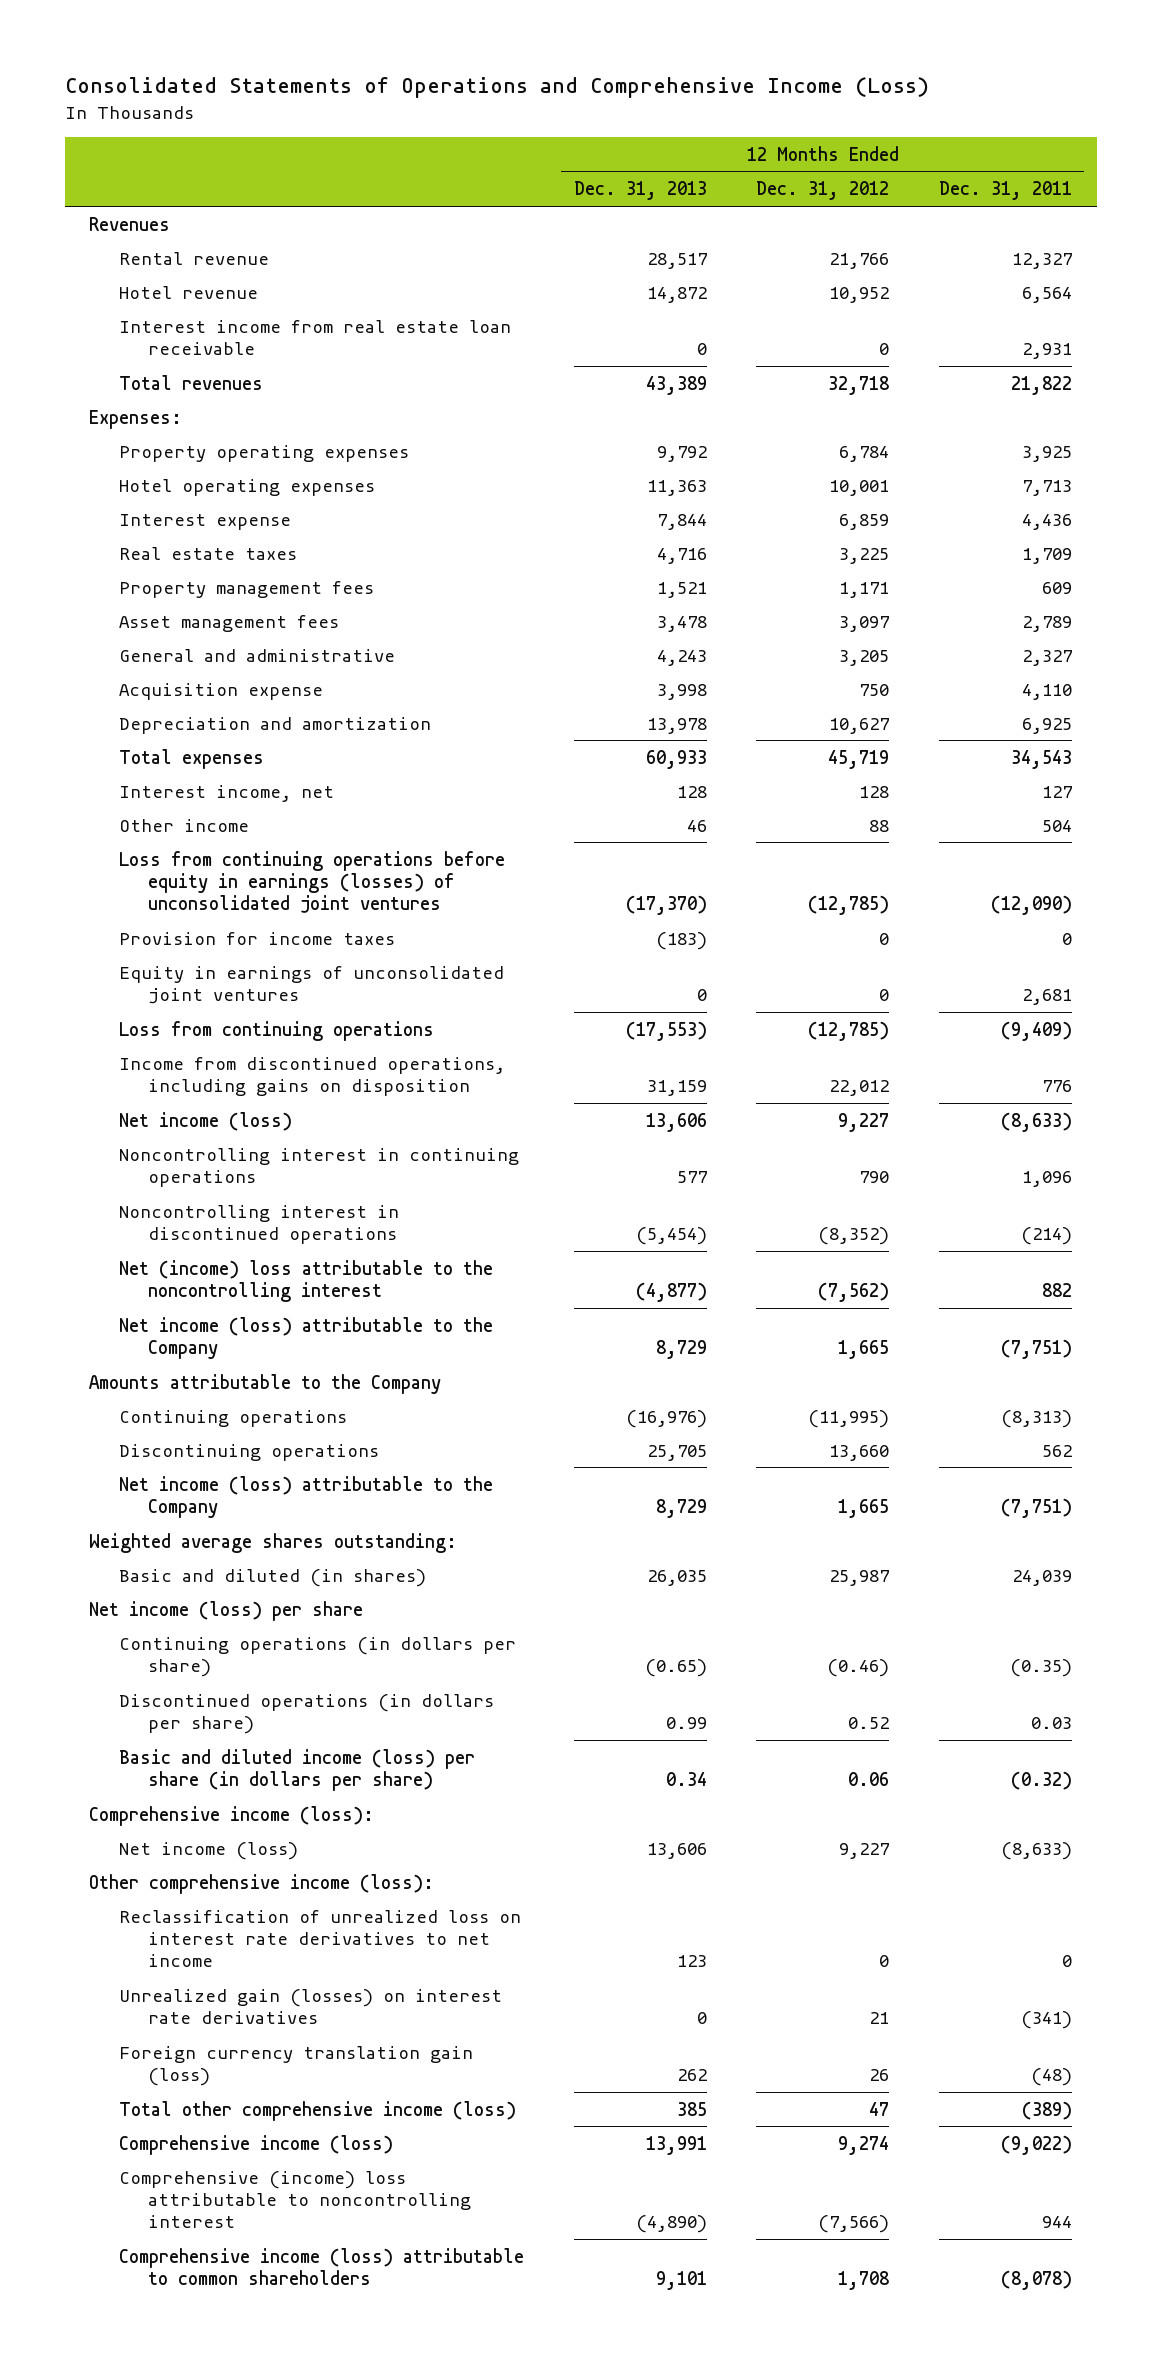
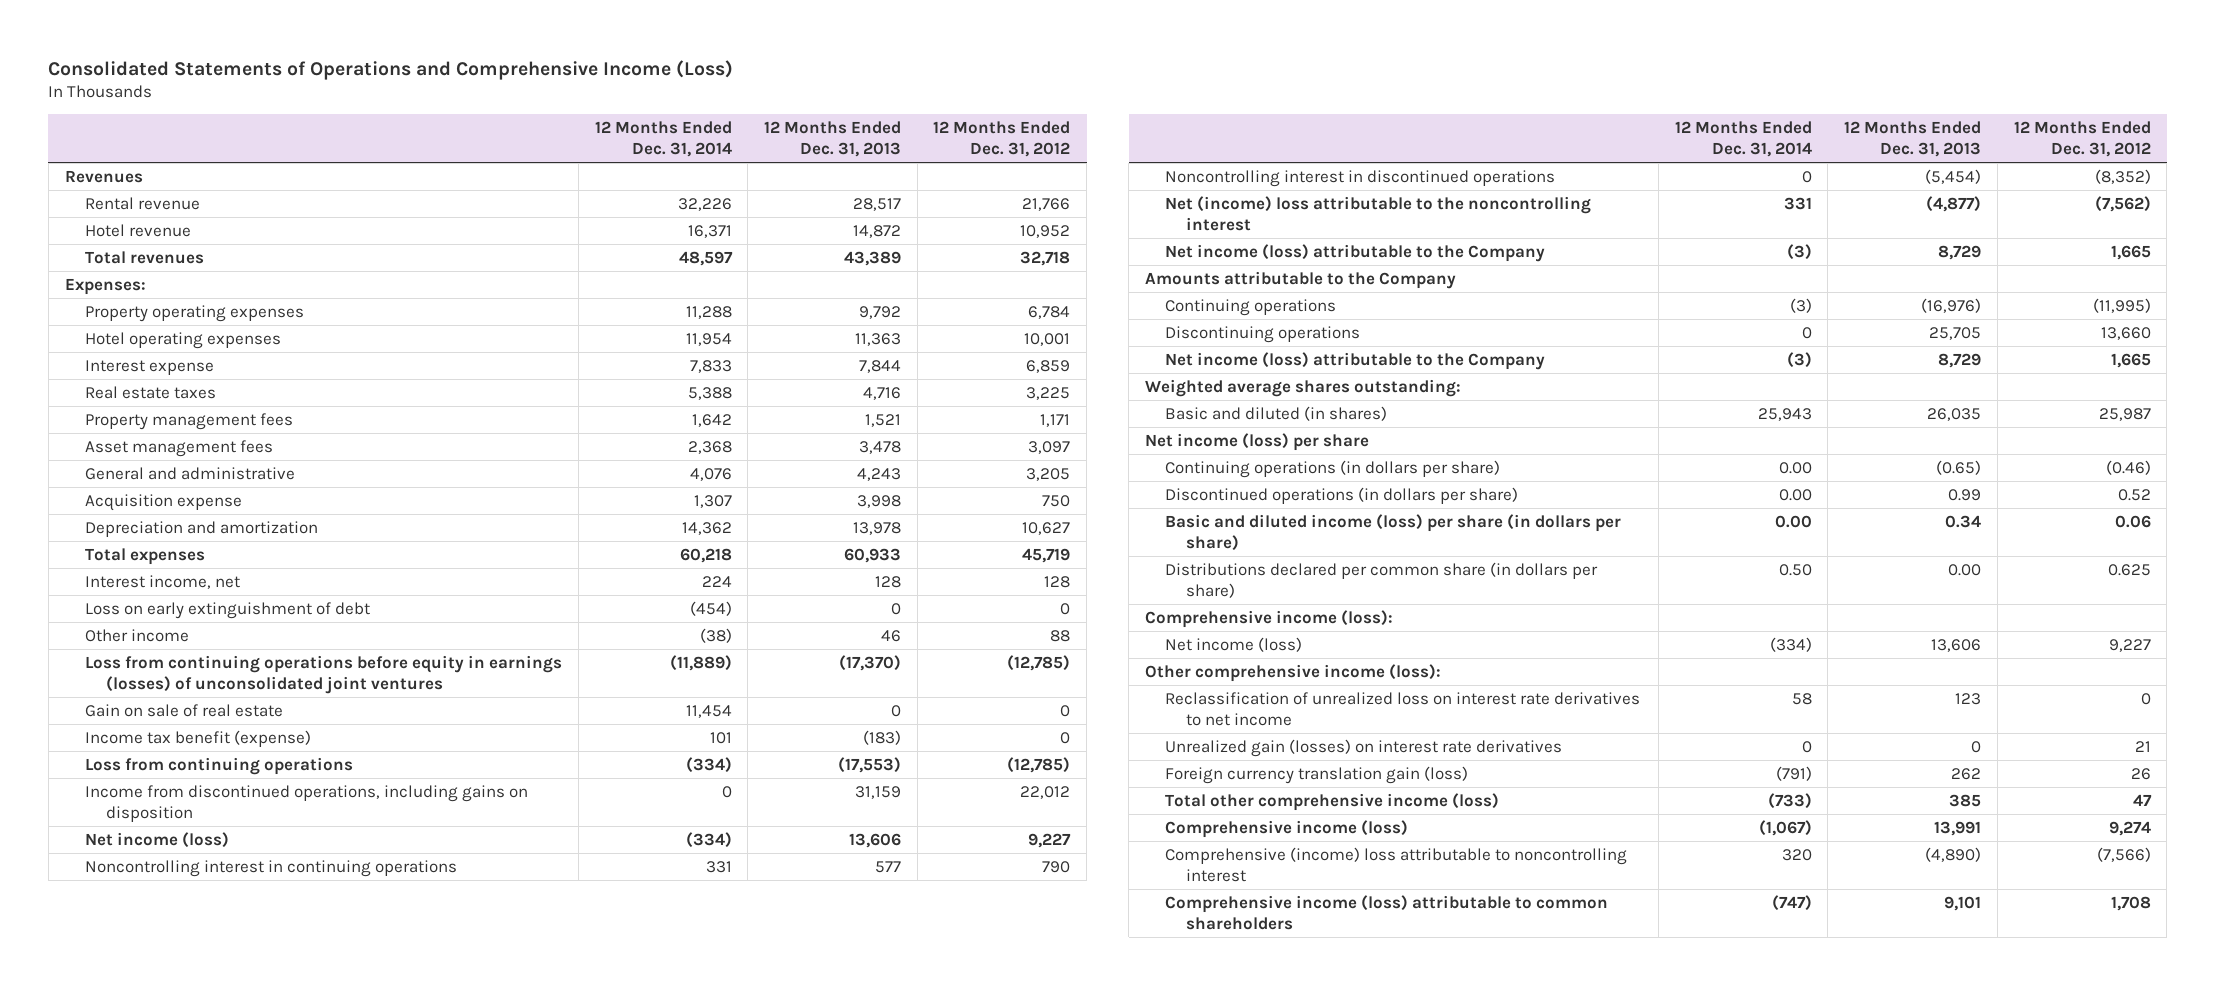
[938,181,1072,201] Dec. 31, 2011 -> none
none -> [594,121,732,157] 12 Months Ended Dec. 31, 2014
[118,319,511,355] Interest income from real estate loan receivable -> none
none -> [85,601,371,619] Loss on early extinguishment of debt
[118,965,504,1004] Equity in earnings of unconsolidated joint ventures -> none
none -> [85,703,284,717] Gain on sale of real estate
[118,931,395,945] Provision for income taxes -> [85,729,312,747] Income tax benefit (expense)
none -> [1165,561,1599,598] Distributions declared per common share (in dollars per share)

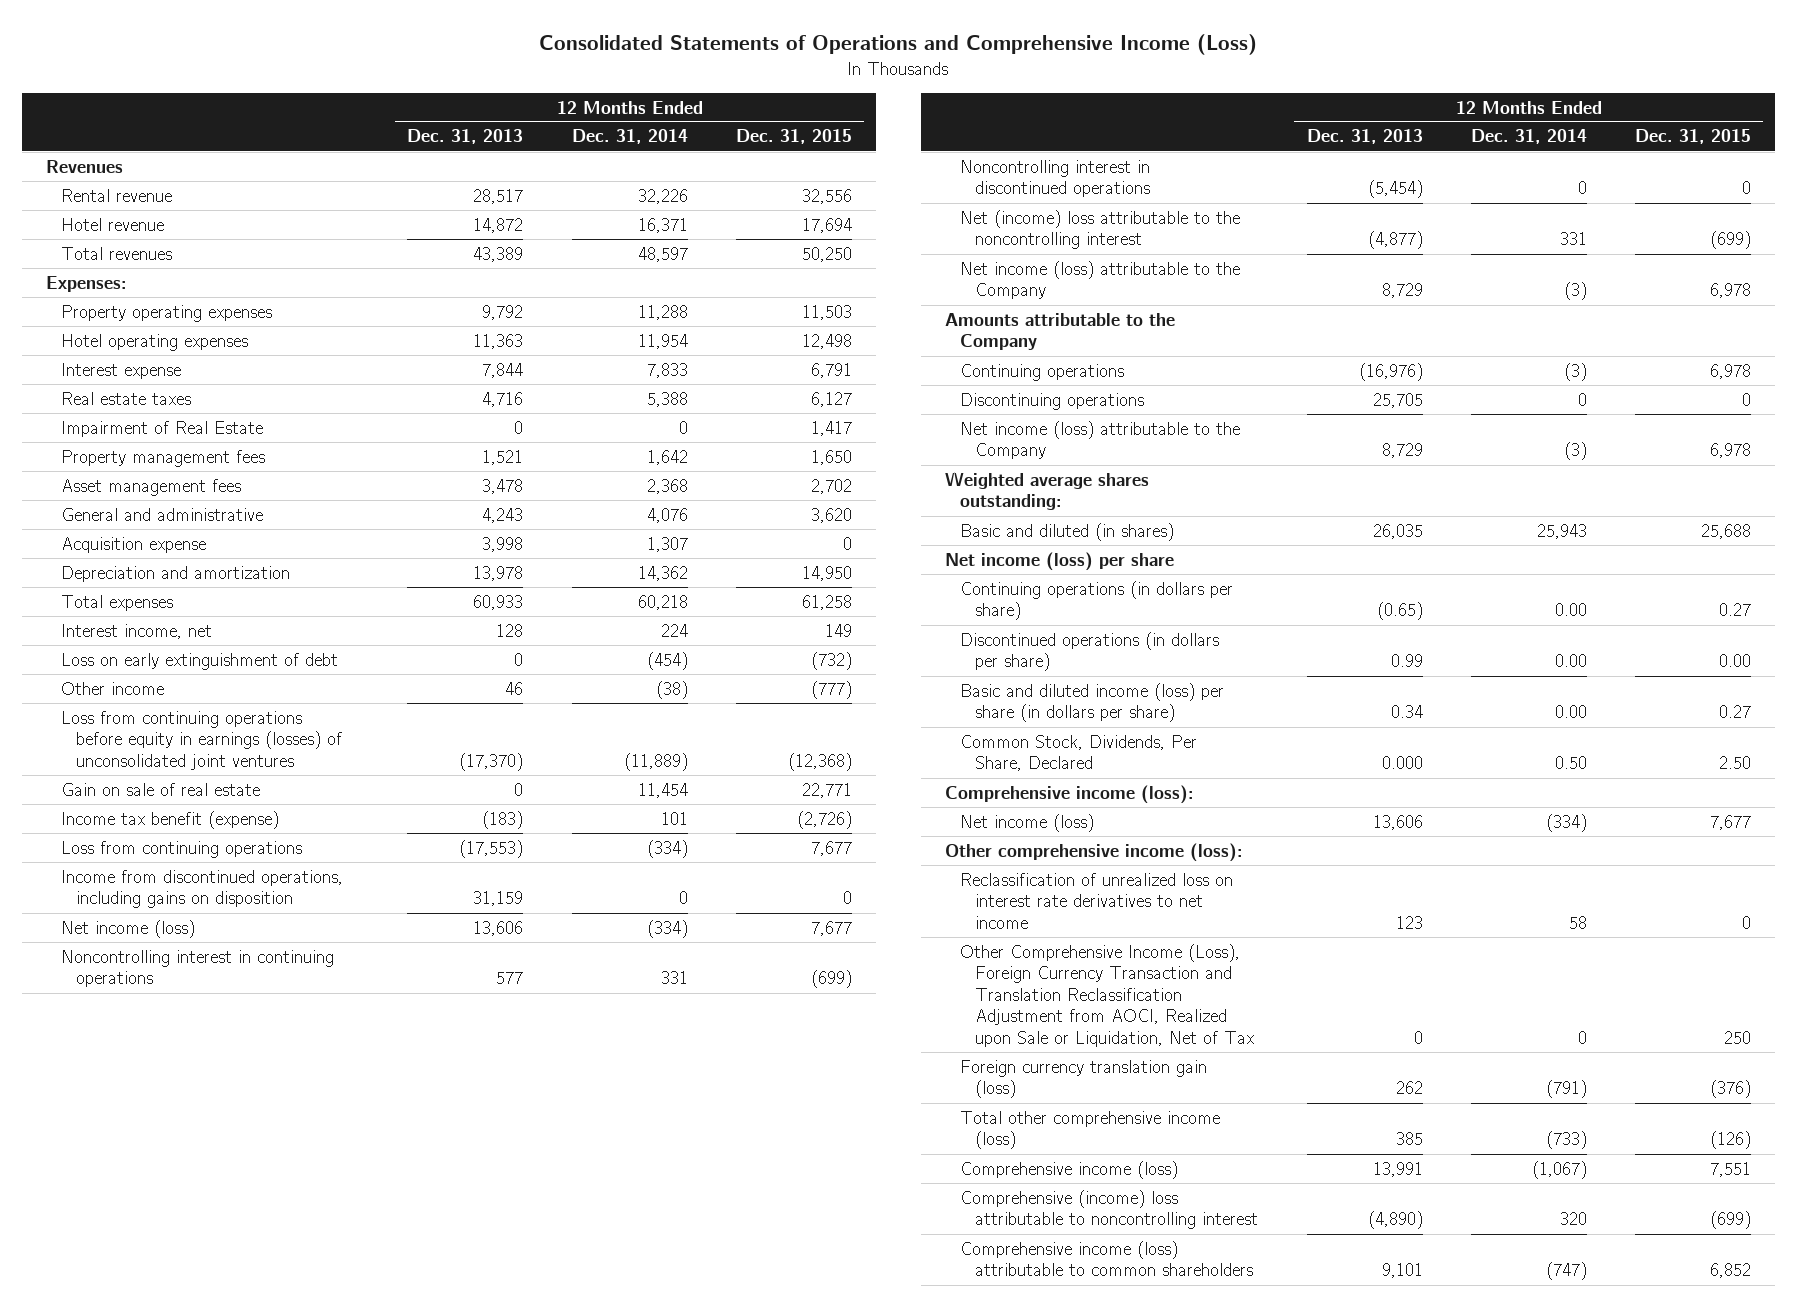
[933,121,1071,157] 12 Months Ended Dec. 31, 2012 -> none
none -> [735,129,852,145] Dec. 31, 2015
none -> [61,420,264,437] Impairment of Real Estate
[1165,561,1599,598] Distributions declared per common share (in dollars per share) -> [960,734,1198,772] Common Stock, Dividends, Per Share, Declared
[1948,563,1982,576] 0.00 -> [1381,756,1423,770] 0.000
[1165,738,1563,757] Unrealized gain (losses) on interest rate derivatives -> none
none -> [960,943,1255,1048] Other Comprehensive Income (Loss), Foreign Currency Transaction and Translation Reclassification Adjustment from AOCI, Realized upon Sale or Liquidation, Net of Tax

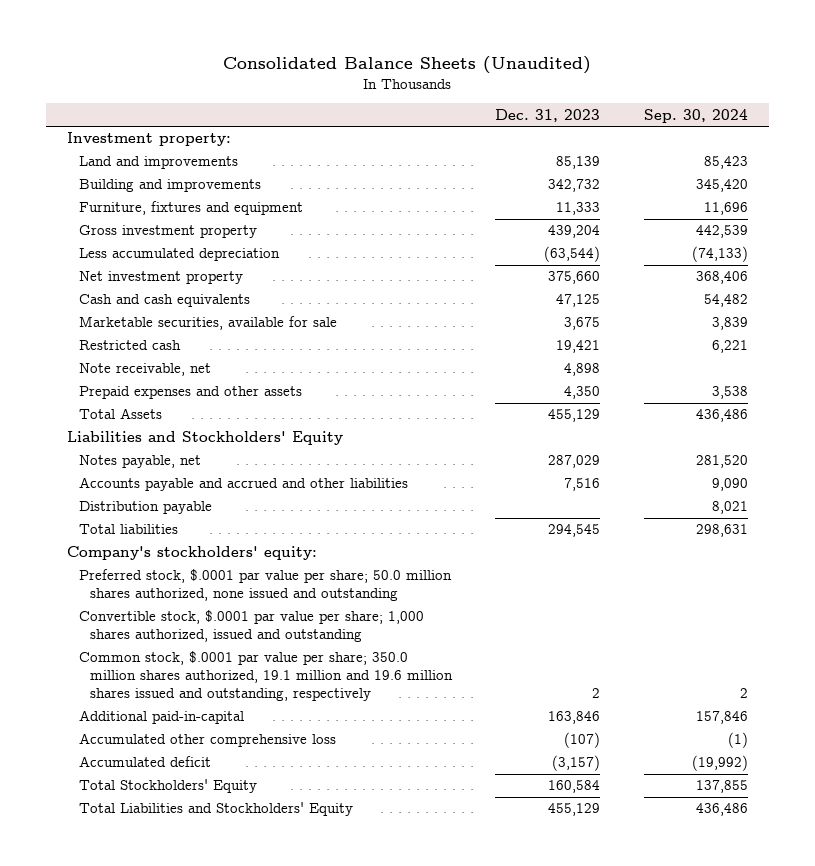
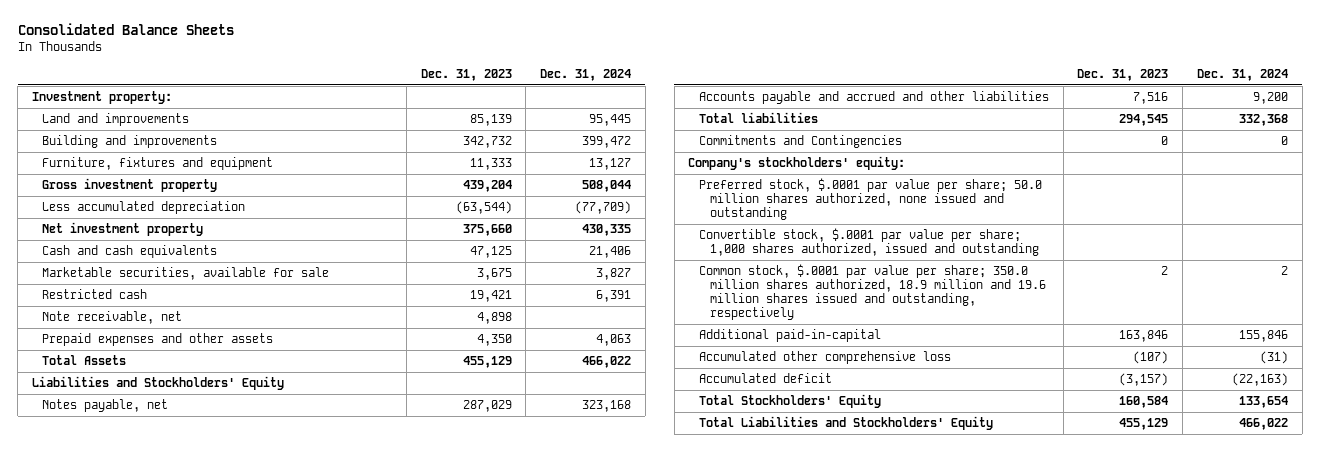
[223,55,592,74] Consolidated Balance Sheets (Unaudited) -> [17,23,234,36] Consolidated Balance Sheets
[643,108,748,123] Sep. 30, 2024 -> none
none -> [540,68,632,81] Dec. 31, 2024
[78,501,212,515] Distribution payable -> none
none -> [699,135,903,149] Commitments and Contingencies
[78,651,453,702] Common stock, $.0001 par value per share; 350.0 million shares authorized, 19.1 million and 19.6 million shares issued and outstanding, respectively -> [699,264,1046,320] Common stock, $.0001 par value per share; 350.0 million shares authorized, 18.9 million and 19.6 million shares issued and outstanding, respectively

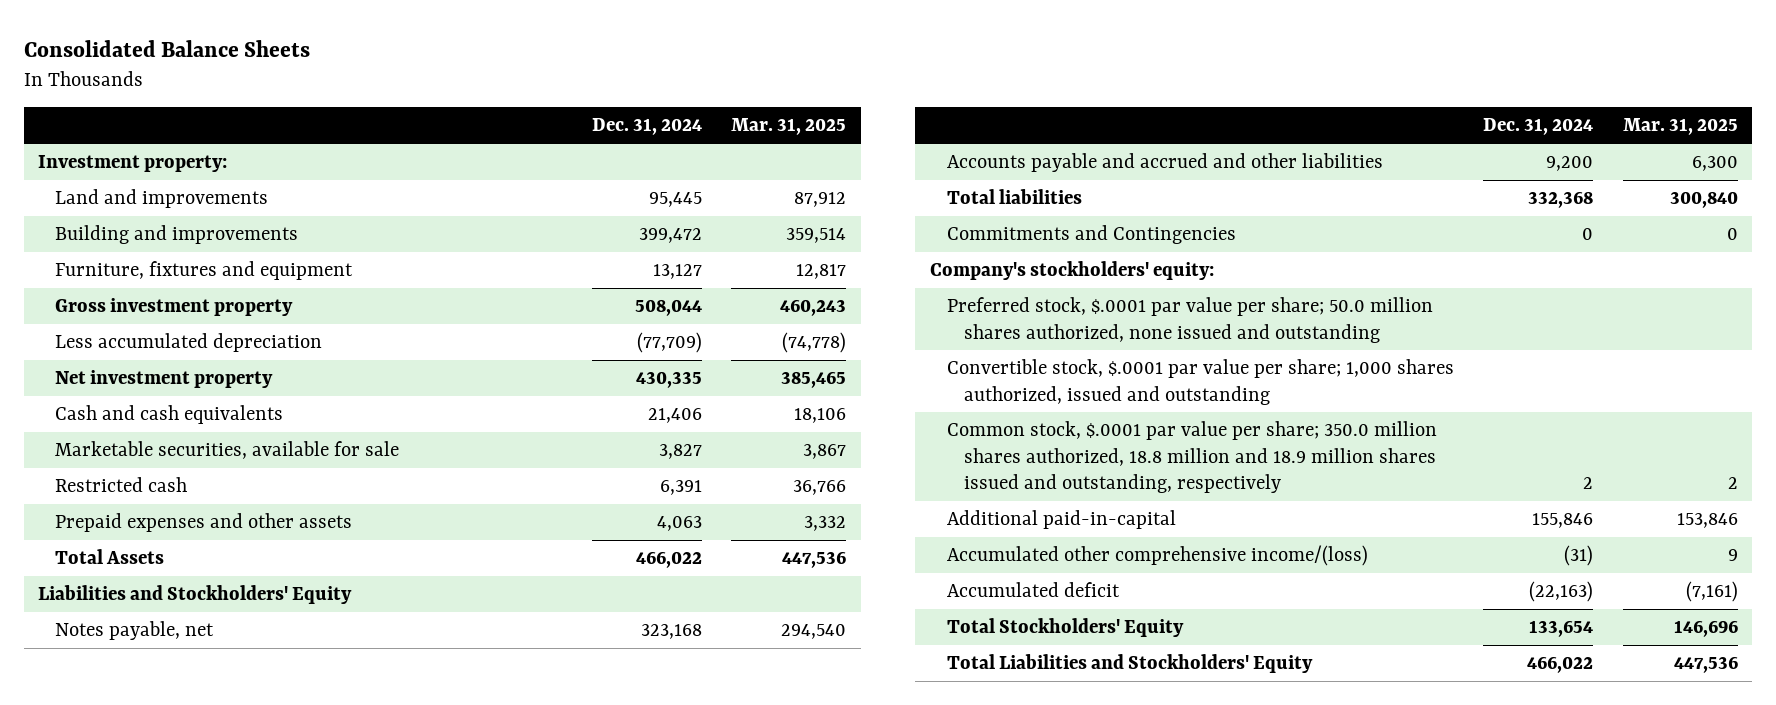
[420,68,512,81] Dec. 31, 2023 -> none
none -> [731,118,847,136] Mar. 31, 2025
[42,311,183,325] Note receivable, net -> none
[699,264,1046,320] Common stock, $.0001 par value per share; 350.0 million shares authorized, 18.9 million and 19.6 million shares issued and outstanding, respectively -> [946,420,1437,494] Common stock, $.0001 par value per share; 350.0 million shares authorized, 18.8 million and 18.9 million shares issued and outstanding, respectively
[699,351,952,365] Accumulated other comprehensive loss -> [946,544,1368,566] Accumulated other comprehensive income/(loss)

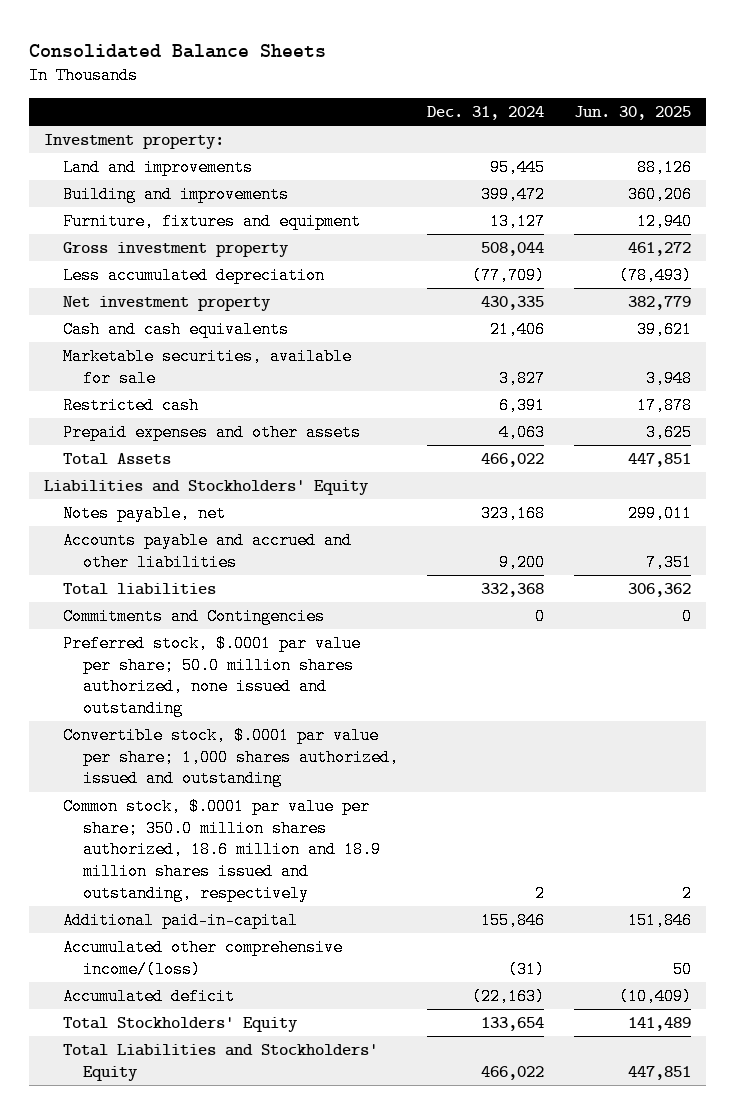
[731,118,847,136] Mar. 31, 2025 -> none
none -> [573,106,691,121] Jun. 30, 2025
[929,260,1214,280] Company's stockholders' equity: -> none
[946,420,1437,494] Common stock, $.0001 par value per share; 350.0 million shares authorized, 18.8 million and 18.9 million shares issued and outstanding, respectively -> [63,797,381,902] Common stock, $.0001 par value per share; 350.0 million shares authorized, 18.6 million and 18.9 million shares issued and outstanding, respectively

